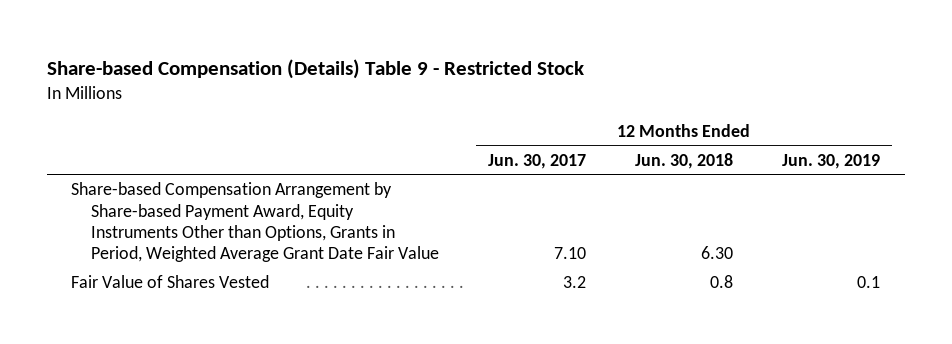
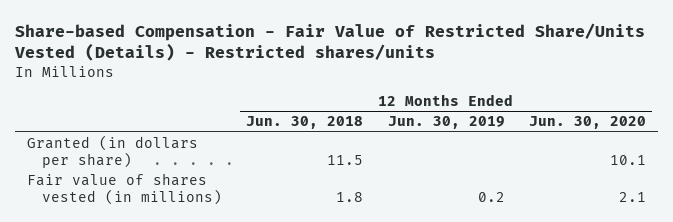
[46,58,584,79] Share-based Compensation (Details) Table 9 - Restricted Stock -> [14,22,646,62] Share-based Compensation - Fair Value of Restricted Share/Units Vested (Details) - Restricted shares/units
[488,153,587,169] Jun. 30, 2017 -> none
none -> [529,116,647,130] Jun. 30, 2020
[71,182,440,263] Share-based Compensation Arrangement by Share-based Payment Award, Equity Instruments Other than Options, Grants in Period, Weighted Average Grant Date Fair Value -> none
none -> [27,135,199,168] Granted (in dollars per share)
[71,275,270,289] Fair Value of Shares Vested -> [27,173,222,205] Fair value of shares vested (in millions)
[710,275,734,289] 0.8 -> [336,191,364,202] 1.8
[857,276,881,289] 0.1 -> [477,191,505,202] 0.2

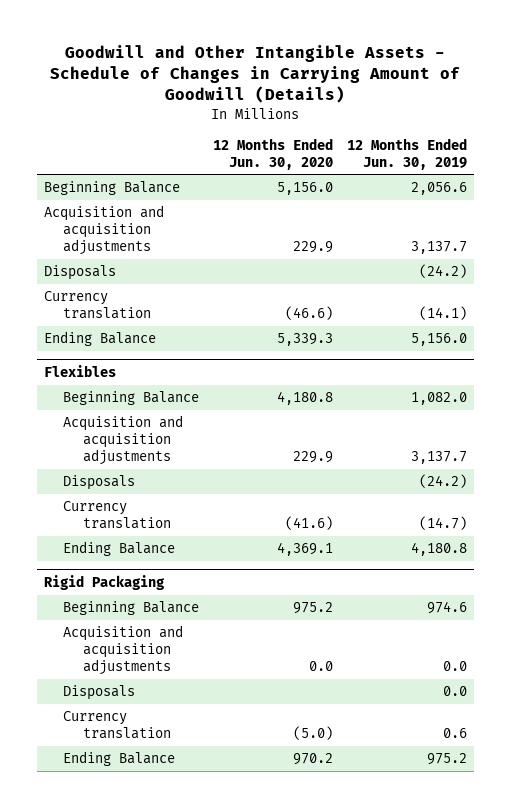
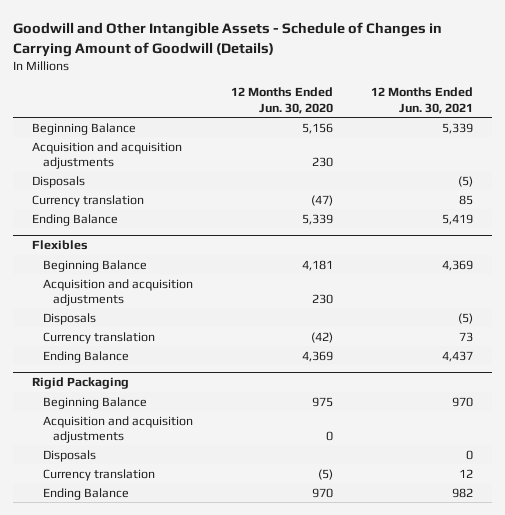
[346,137,467,170] 12 Months Ended Jun. 30, 2019 -> none
none -> [370,87,473,114] 12 Months Ended Jun. 30, 2021
[277,182,334,196] 5,156.0 -> [301,122,333,134] 5,156
[293,240,334,253] 229.9 -> [311,157,333,168] 230
[285,306,334,321] (46.6) -> [310,194,333,206] (47)
[277,333,334,347] 5,339.3 -> [301,213,333,225] 5,339
[277,391,334,406] 4,180.8 -> [301,259,333,271] 4,181
[293,450,334,463] 229.9 -> [311,294,333,305] 230
[285,516,334,531] (41.6) -> [310,331,333,343] (42)
[277,542,334,557] 4,369.1 -> [301,350,333,362] 4,369
[293,602,334,615] 975.2 -> [311,396,333,407] 975
[309,660,334,671] 0.0 -> [325,431,333,442] 0
[293,726,334,741] (5.0) -> [317,468,333,480] (5)
[293,753,334,766] 970.2 -> [311,487,333,498] 970

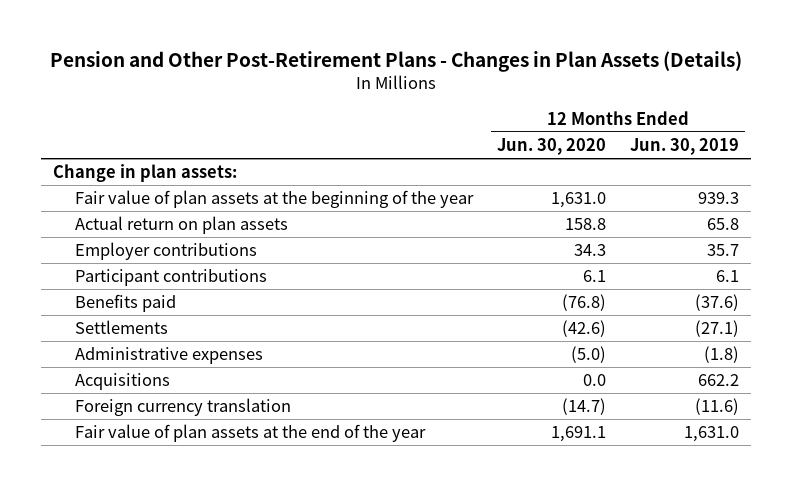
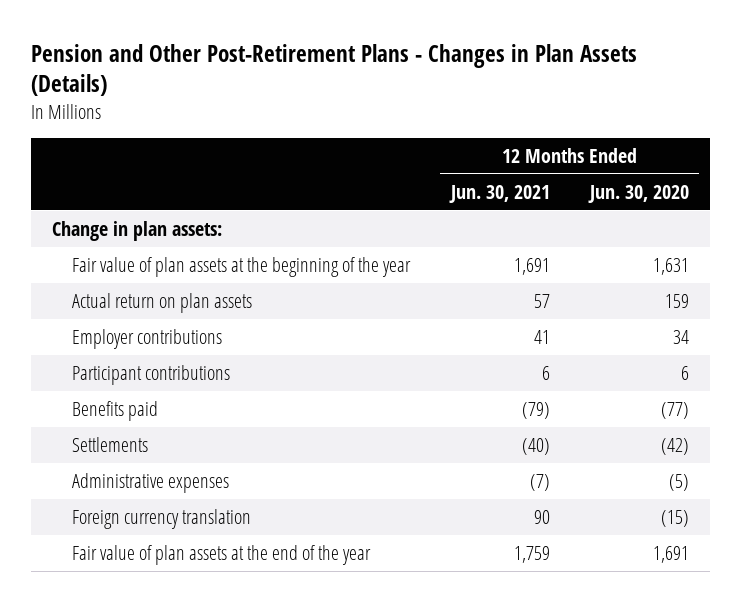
[630,138,740,156] Jun. 30, 2019 -> none
none -> [448,184,550,203] Jun. 30, 2021
[74,373,170,391] Acquisitions -> none
[550,192,606,209] 1,631.0 -> [653,257,690,275] 1,631
[564,218,606,231] 158.8 -> [665,293,690,308] 159
[573,244,606,257] 34.3 -> [673,329,690,344] 34
[582,270,606,283] 6.1 -> [681,365,690,380] 6
[561,294,606,312] (76.8) -> [661,401,690,419] (77)
[561,320,606,338] (42.6) -> [661,437,690,455] (42)
[570,346,606,364] (5.0) -> [669,473,690,491] (5)
[561,398,606,416] (14.7) -> [661,509,690,527] (15)
[550,426,606,443] 1,691.1 -> [653,545,690,563] 1,691

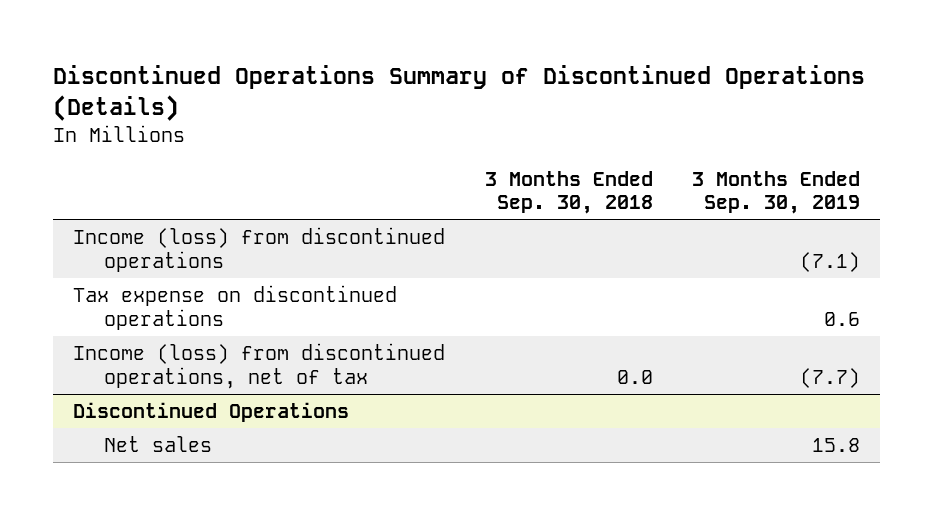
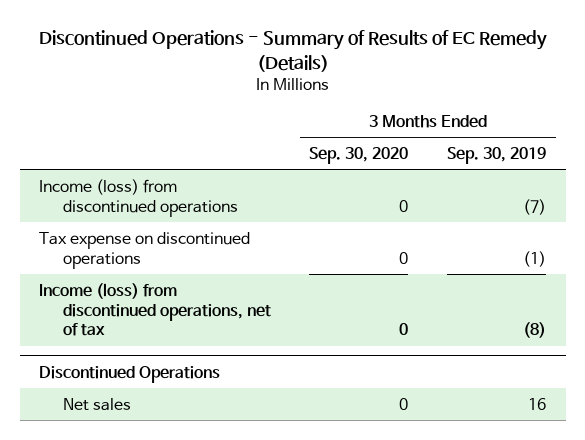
[53,65,866,121] Discontinued Operations Summary of Discontinued Operations (Details) -> [38,30,547,72] Discontinued Operations - Summary of Results of EC Remedy (Details)
[484,170,653,215] 3 Months Ended Sep. 30, 2018 -> none
none -> [309,146,409,164] Sep. 30, 2020
[800,251,861,272] (7.1) -> [523,198,547,215] (7)
[824,311,861,326] 0.6 -> [523,250,547,267] (1)
[800,367,861,388] (7.7) -> [523,322,547,339] (8)
[812,438,861,453] 15.8 -> [528,397,547,410] 16

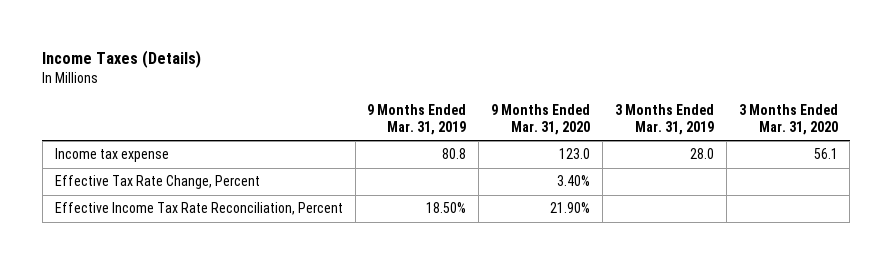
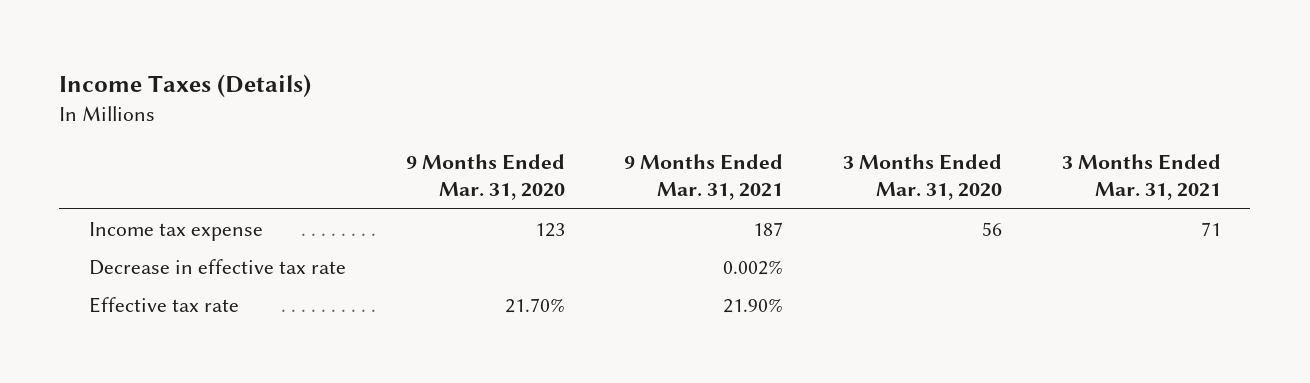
[367,103,467,135] 9 Months Ended Mar. 31, 2019 -> none
[614,103,714,135] 3 Months Ended Mar. 31, 2019 -> none
none -> [624,153,784,201] 9 Months Ended Mar. 31, 2021
none -> [1061,153,1221,201] 3 Months Ended Mar. 31, 2021
[54,175,260,190] Effective Tax Rate Change, Percent -> none
[559,148,591,160] 123.0 -> [534,223,565,238] 123
[813,148,838,160] 56.1 -> [981,222,1002,237] 56
none -> [88,259,346,276] Decrease in effective tax rate
[54,202,343,216] Effective Income Tax Rate Reconciliation, Percent -> [88,297,239,314] Effective tax rate
[550,202,591,214] 21.90% -> [504,298,565,314] 21.70%

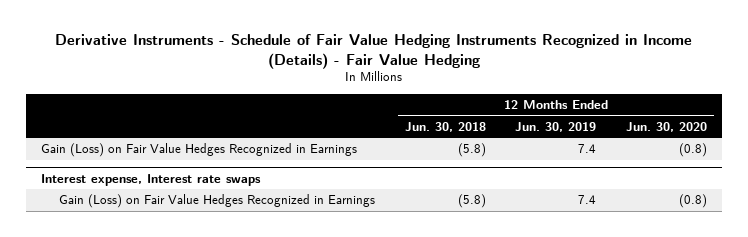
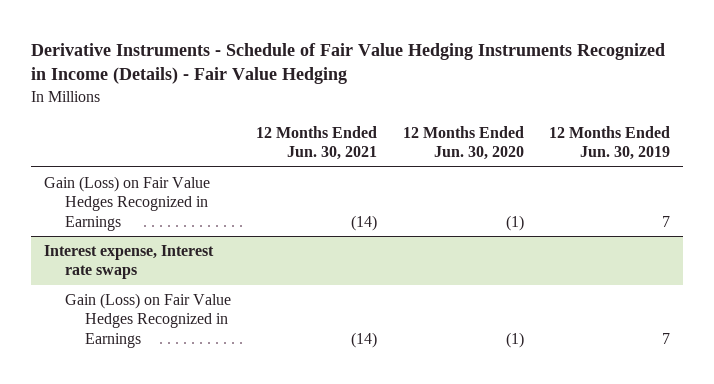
[404,121,486,132] Jun. 30, 2018 -> none
none -> [256,125,378,160] 12 Months Ended Jun. 30, 2021
[578,144,597,154] 7.4 -> [662,215,671,227] 7
[678,143,707,158] (0.8) -> [505,214,524,231] (1)
[578,195,597,205] 7.4 -> [662,332,671,344] 7
[678,194,707,209] (0.8) -> [505,331,524,348] (1)

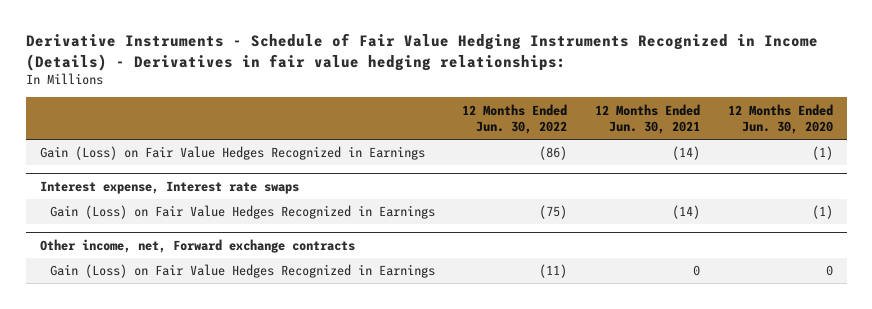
[31,42,666,85] Derivative Instruments - Schedule of Fair Value Hedging Instruments Recognized in Income (Details) - Fair Value Hedging -> [25,33,818,71] Derivative Instruments - Schedule of Fair Value Hedging Instruments Recognized in Income (Details) - Derivatives in fair value hedging relationships:
[549,125,671,160] 12 Months Ended Jun. 30, 2019 -> none
none -> [462,103,568,135] 12 Months Ended Jun. 30, 2022
none -> [39,238,355,253] Other income, net, Forward exchange contracts
none -> [49,264,435,279] Gain (Loss) on Fair Value Hedges Recognized in Earnings

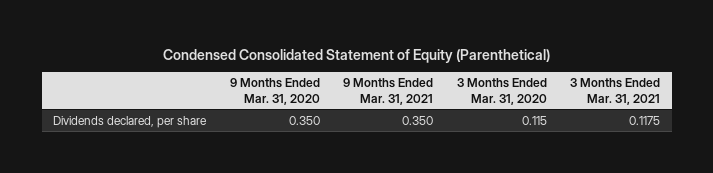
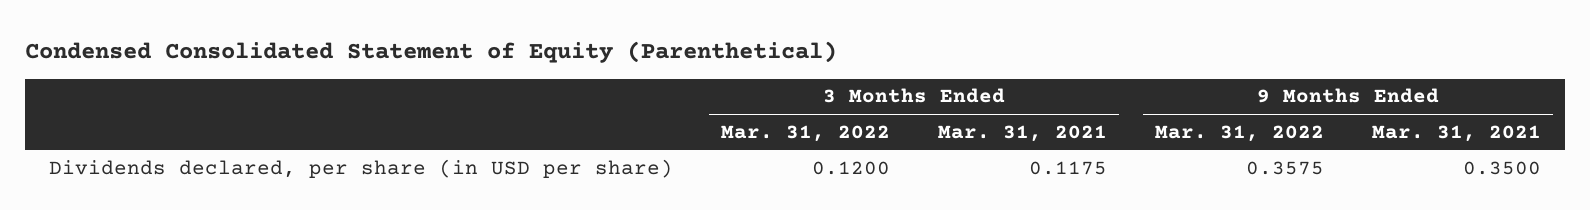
[229,78,320,105] 9 Months Ended Mar. 31, 2020 -> none
[456,78,547,105] 3 Months Ended Mar. 31, 2020 -> none
none -> [721,124,891,142] Mar. 31, 2022
none -> [1155,124,1325,142] Mar. 31, 2022
[53,115,208,128] Dividends declared, per share -> [49,158,674,178] Dividends declared, per share (in USD per share)
[402,115,434,125] 0.350 -> [1462,160,1541,175] 0.3500

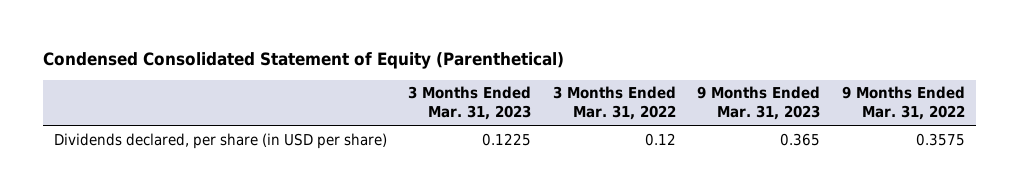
[938,124,1108,142] Mar. 31, 2021 -> none
[1371,124,1541,142] Mar. 31, 2021 -> none
none -> [408,86,532,120] 3 Months Ended Mar. 31, 2023
none -> [697,86,821,120] 9 Months Ended Mar. 31, 2023
[812,160,891,175] 0.1200 -> [644,132,676,146] 0.12

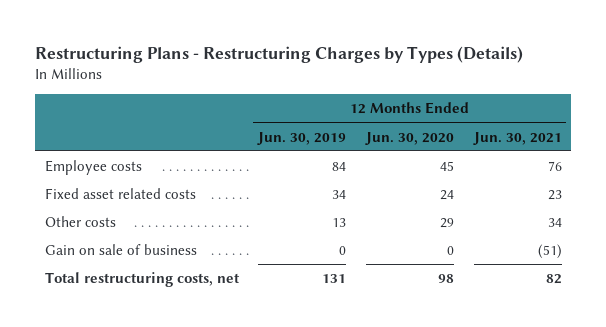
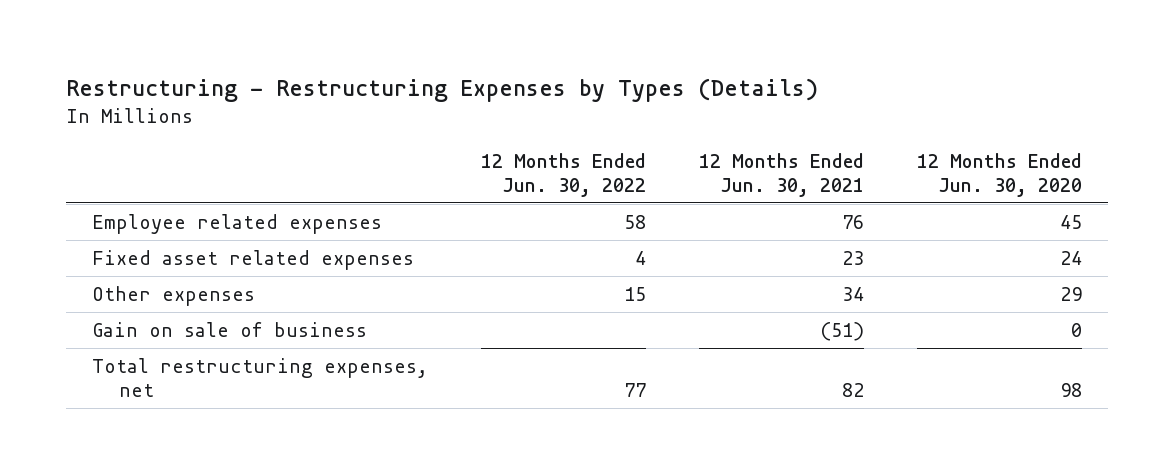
[34,45,523,63] Restructuring Plans - Restructuring Charges by Types (Details) -> [65,78,818,103] Restructuring - Restructuring Expenses by Types (Details)
[257,131,347,145] Jun. 30, 2019 -> none
none -> [480,152,646,197] 12 Months Ended Jun. 30, 2022
[44,160,142,176] Employee costs -> [92,213,383,234] Employee related expenses
[44,188,196,200] Fixed asset related costs -> [92,249,415,270] Fixed asset related expenses
[44,216,116,228] Other costs -> [92,285,256,306] Other expenses
[44,272,240,288] Total restructuring costs, net -> [92,357,429,397] Total restructuring expenses, net

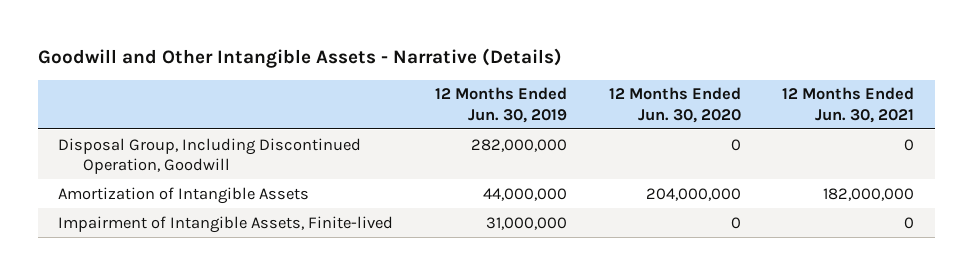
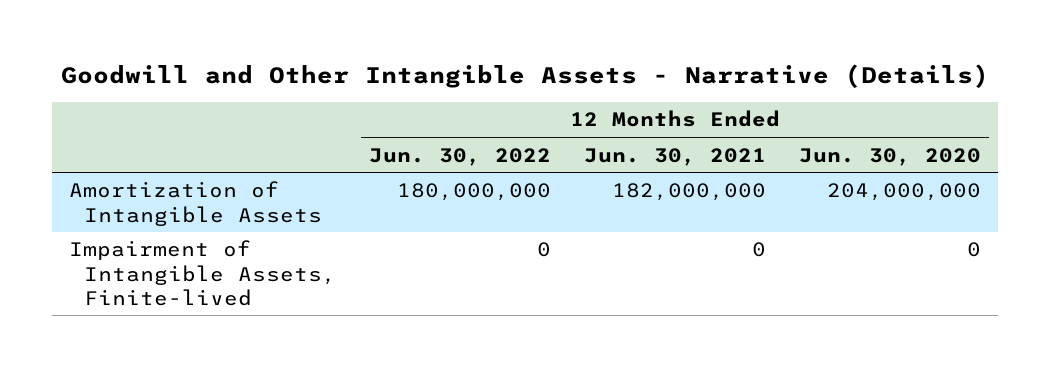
[435,87,568,123] 12 Months Ended Jun. 30, 2019 -> none
none -> [368,147,551,166] Jun. 30, 2022
[58,137,362,175] Disposal Group, Including Discontinued Operation, Goodwill -> none

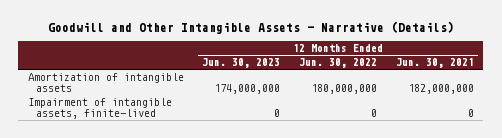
[799,147,982,166] Jun. 30, 2020 -> none
none -> [202,58,281,69] Jun. 30, 2023
[68,181,322,226] Amortization of Intangible Assets -> [27,73,184,92] Amortization of intangible assets
[68,240,336,306] Impairment of Intangible Assets, Finite-lived -> [27,98,172,119] Impairment of intangible assets, finite-lived

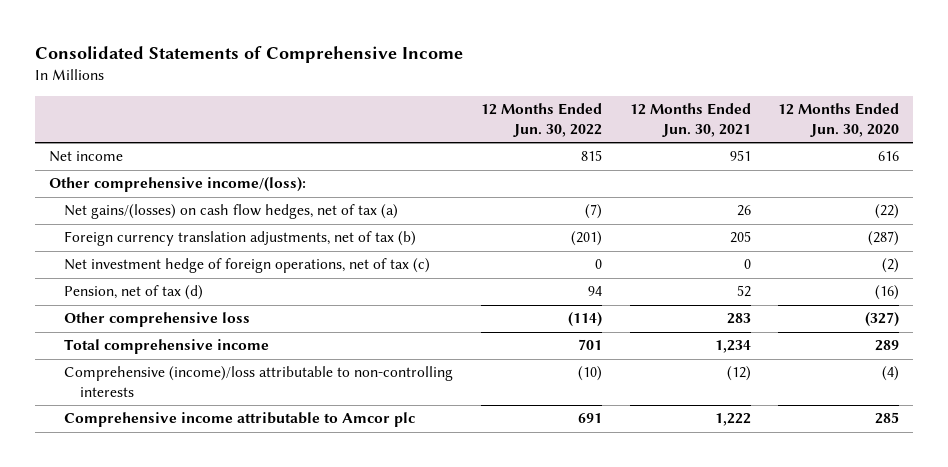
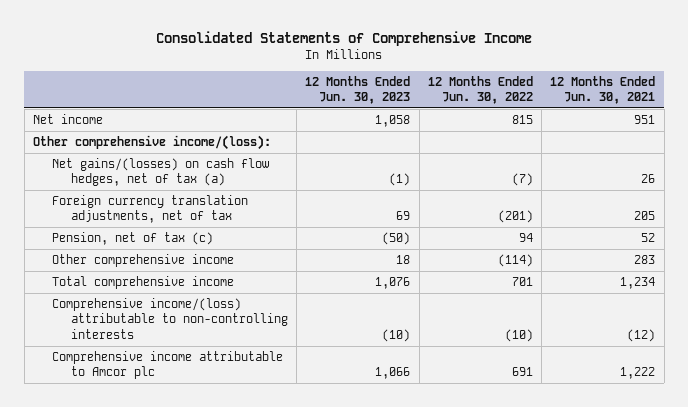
[778,103,900,137] 12 Months Ended Jun. 30, 2020 -> none
none -> [305,75,411,105] 12 Months Ended Jun. 30, 2023
[64,258,431,274] Net investment hedge of foreign operations, net of tax (c) -> none
[64,231,417,247] Foreign currency translation adjustments, net of tax (b) -> [51,194,248,224] Foreign currency translation adjustments, net of tax
[64,285,204,301] Pension, net of tax (d) -> [51,231,213,245] Pension, net of tax (c)
[64,312,251,328] Other comprehensive loss -> [51,253,234,267] Other comprehensive income
[64,366,454,398] Comprehensive (income)/loss attributable to non-controlling interests -> [51,297,288,339] Comprehensive income/(loss) attributable to non-controlling interests

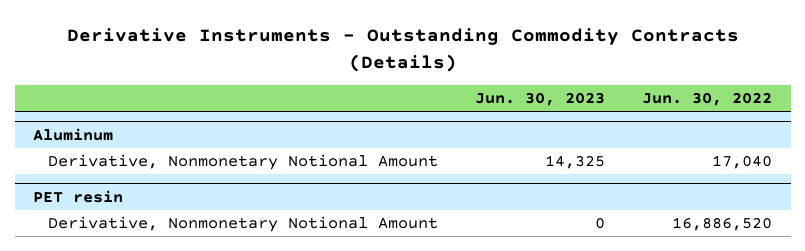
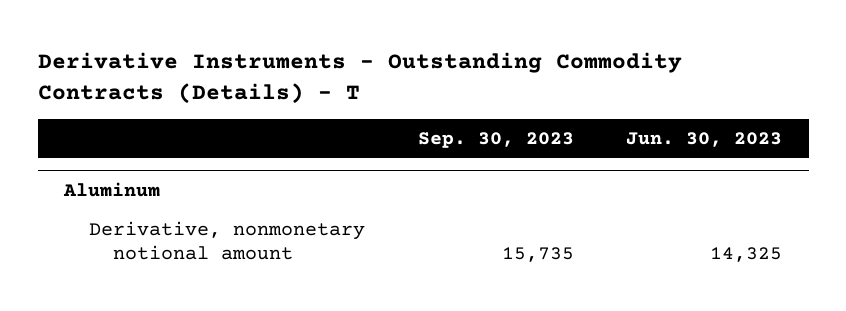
[66,28,739,72] Derivative Instruments - Outstanding Commodity Contracts (Details) -> [37,52,682,104] Derivative Instruments - Outstanding Commodity Contracts (Details) - T
[642,91,773,106] Jun. 30, 2022 -> none
none -> [417,132,574,149] Sep. 30, 2023
[33,190,124,204] PET resin -> none
[47,216,438,233] Derivative, Nonmonetary Notional Amount -> none
[47,154,438,171] Derivative, Nonmonetary Notional Amount -> [88,221,365,260] Derivative, nonmonetary notional amount

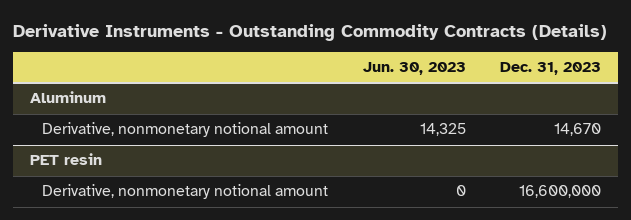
[37,52,682,104] Derivative Instruments - Outstanding Commodity Contracts (Details) - T -> [12,23,607,41] Derivative Instruments - Outstanding Commodity Contracts (Details)
[417,132,574,149] Sep. 30, 2023 -> none
none -> [500,62,602,76] Dec. 31, 2023
none -> [30,153,103,166] PET resin
none -> [42,184,329,200] Derivative, nonmonetary notional amount

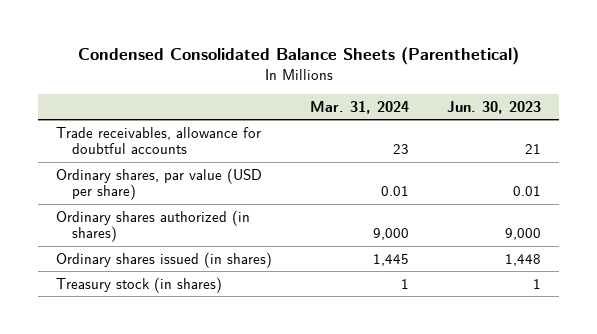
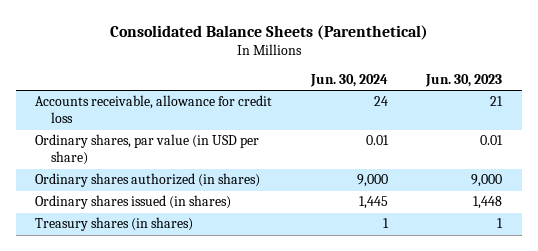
[77,47,519,66] Condensed Consolidated Balance Sheets (Parenthetical) -> [109,25,428,41] Consolidated Balance Sheets (Parenthetical)
[310,100,410,114] Mar. 31, 2024 -> none
none -> [309,74,388,88] Jun. 30, 2024
[56,126,262,155] Trade receivables, allowance for doubtful accounts -> [35,95,273,124] Accounts receivable, allowance for credit loss
[56,167,263,201] Ordinary shares, par value (USD per share) -> [35,134,260,166] Ordinary shares, par value (in USD per share)
[56,276,223,293] Treasury stock (in shares) -> [35,217,194,232] Treasury shares (in shares)

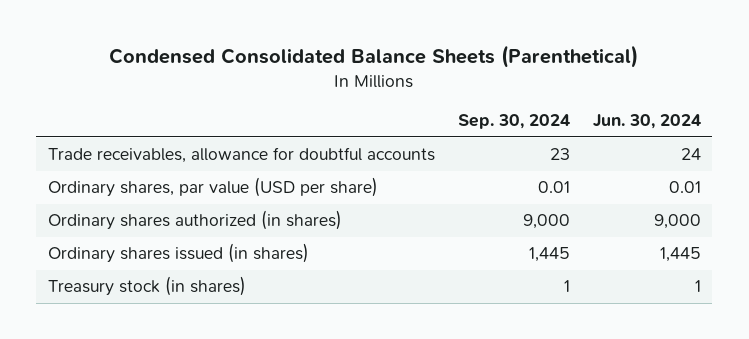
[109,25,428,41] Consolidated Balance Sheets (Parenthetical) -> [109,45,639,69] Condensed Consolidated Balance Sheets (Parenthetical)
[425,74,503,88] Jun. 30, 2023 -> none
none -> [457,114,570,130] Sep. 30, 2024
[35,95,273,124] Accounts receivable, allowance for credit loss -> [47,147,435,164] Trade receivables, allowance for doubtful accounts
[35,134,260,166] Ordinary shares, par value (in USD per share) -> [47,177,378,198] Ordinary shares, par value (USD per share)
[35,217,194,232] Treasury shares (in shares) -> [47,276,246,297] Treasury stock (in shares)

